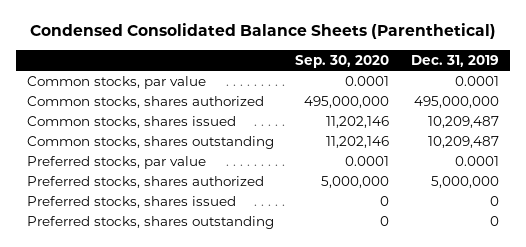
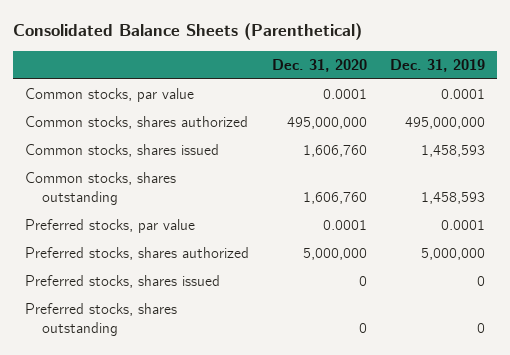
[29,23,496,40] Condensed Consolidated Balance Sheets (Parenthetical) -> [13,23,363,41] Consolidated Balance Sheets (Parenthetical)
[295,54,390,68] Sep. 30, 2020 -> none
none -> [271,59,367,73] Dec. 31, 2020
[428,115,500,128] 10,209,487 -> [421,144,486,157] 1,458,593
[428,135,500,148] 10,209,487 -> [421,192,486,205] 1,458,593

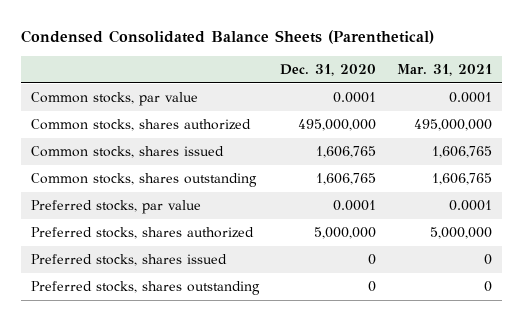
[13,23,363,41] Consolidated Balance Sheets (Parenthetical) -> [20,30,434,45] Condensed Consolidated Balance Sheets (Parenthetical)
[390,59,486,73] Dec. 31, 2019 -> none
none -> [396,64,492,77] Mar. 31, 2021
[302,144,367,157] 1,606,760 -> [315,146,376,159] 1,606,765
[302,192,367,205] 1,606,760 -> [315,173,376,186] 1,606,765

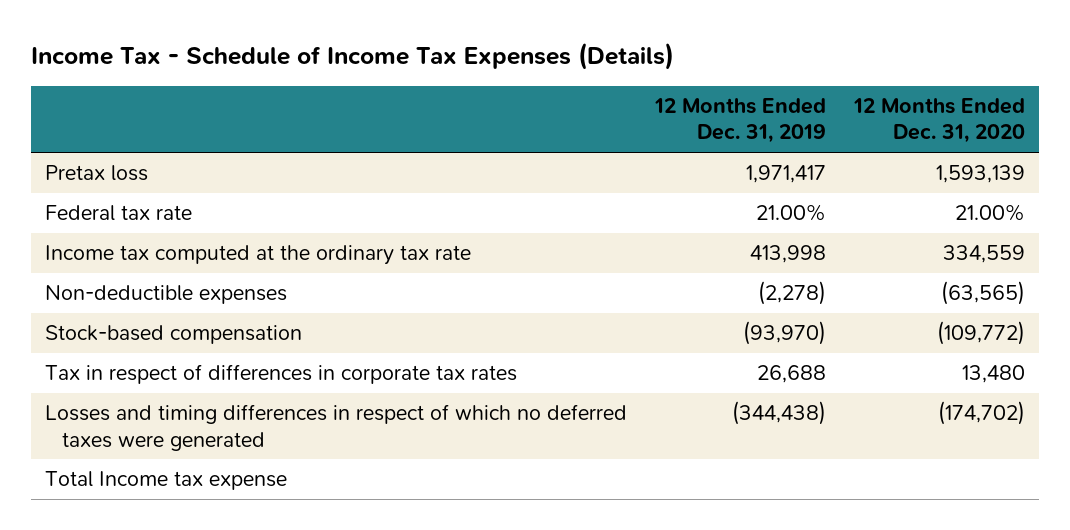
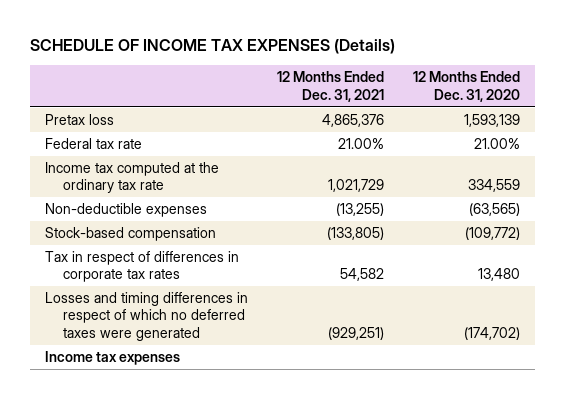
[30,42,674,71] Income Tax - Schedule of Income Tax Expenses (Details) -> [30,39,396,55] SCHEDULE OF INCOME TAX EXPENSES (Details)
[654,97,827,144] 12 Months Ended Dec. 31, 2019 -> none
none -> [276,71,384,102] 12 Months Ended Dec. 31, 2021
[44,471,287,491] Total Income tax expense -> [44,351,180,366] Income tax expenses

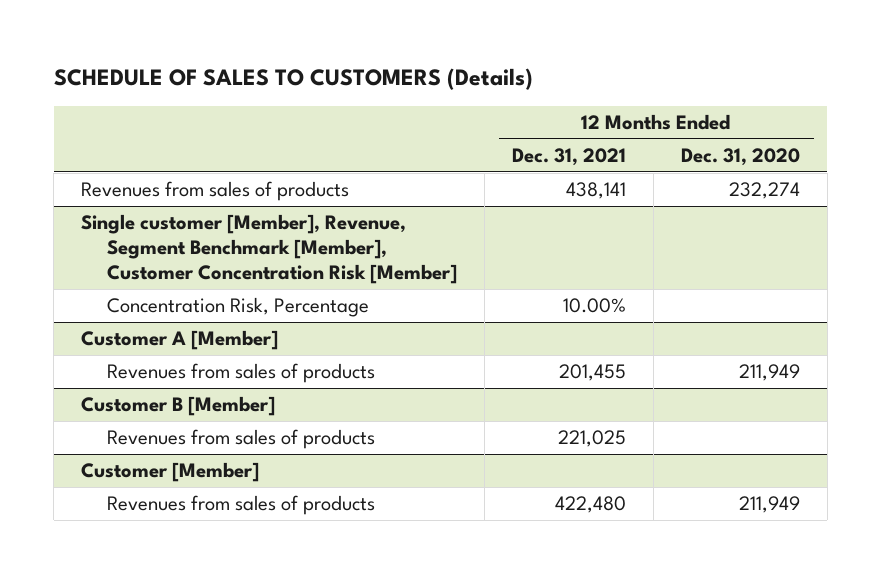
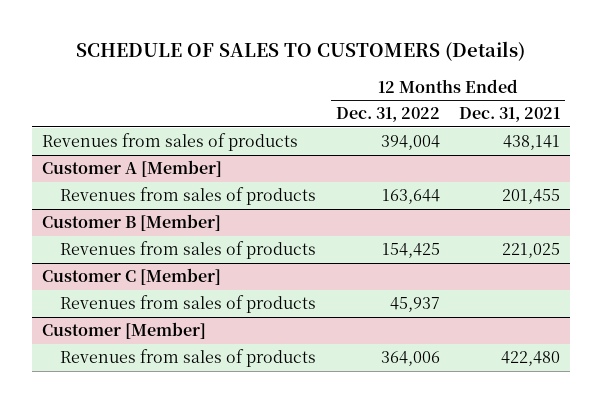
[681,147,801,166] Dec. 31, 2020 -> none
none -> [335,107,440,123] Dec. 31, 2022
[80,214,458,285] Single customer [Member], Revenue, Segment Benchmark [Member], Customer Concentration Risk [Member] -> none
[107,297,370,318] Concentration Risk, Percentage -> none
none -> [42,268,222,286] Customer C [Member]
none -> [60,295,317,314] Revenues from sales of products

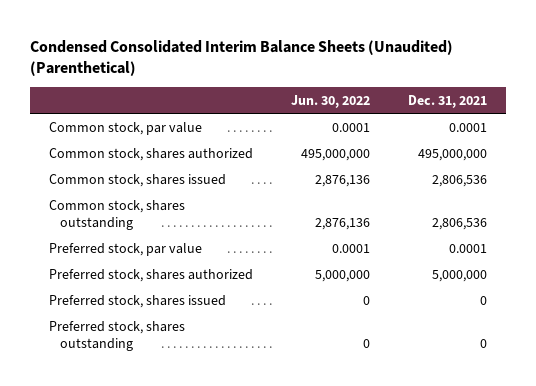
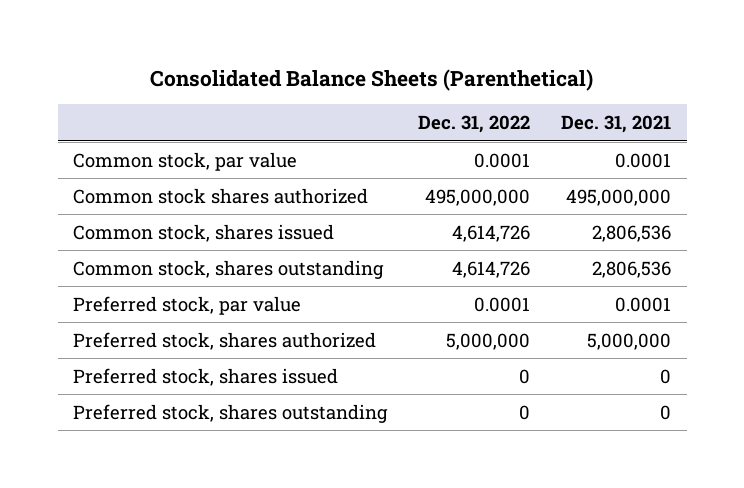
[29,39,453,77] Condensed Consolidated Interim Balance Sheets (Unaudited) (Parenthetical) -> [150,69,594,92] Consolidated Balance Sheets (Parenthetical)
[290,94,370,108] Jun. 30, 2022 -> none
none -> [418,115,531,134] Dec. 31, 2022
[48,147,253,161] Common stock, shares authorized -> [73,187,369,204] Common stock shares authorized

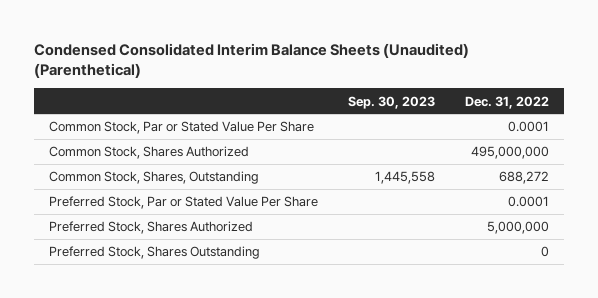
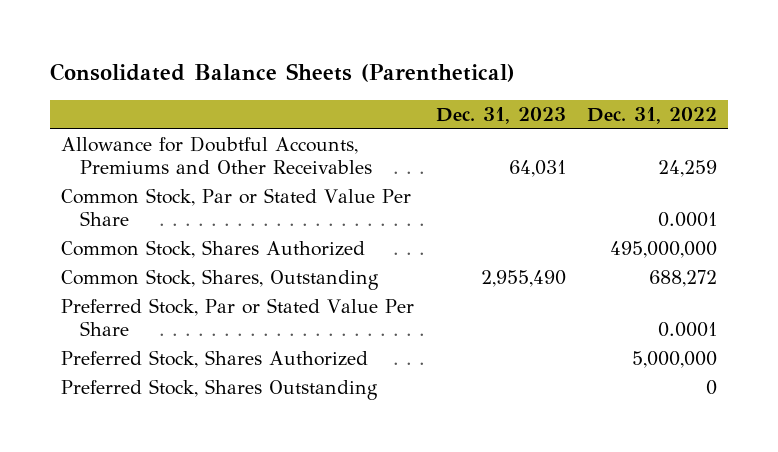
[34,42,470,79] Condensed Consolidated Interim Balance Sheets (Unaudited) (Parenthetical) -> [50,63,516,83] Consolidated Balance Sheets (Parenthetical)
[347,95,435,109] Sep. 30, 2023 -> none
none -> [435,106,566,124] Dec. 31, 2023
none -> [61,136,372,175] Allowance for Doubtful Accounts, Premiums and Other Receivables

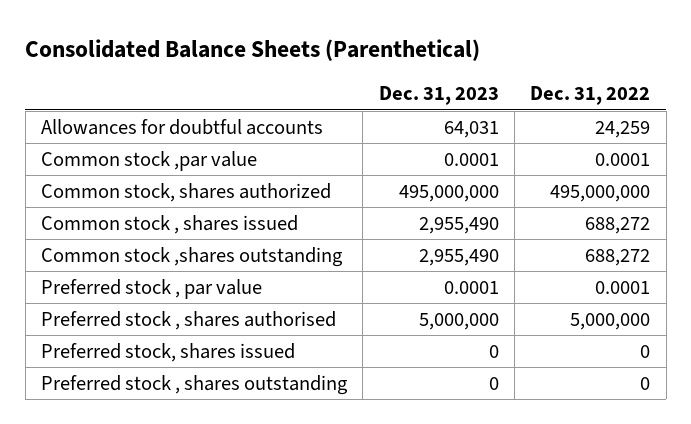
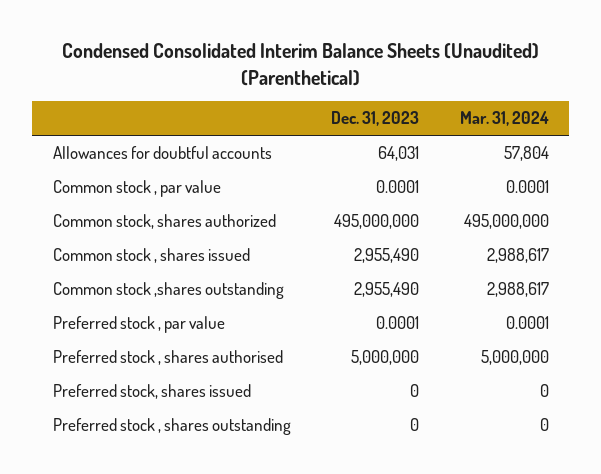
[25,38,481,61] Consolidated Balance Sheets (Parenthetical) -> [61,43,539,86] Condensed Consolidated Interim Balance Sheets (Unaudited) (Parenthetical)
[530,86,651,106] Dec. 31, 2022 -> none
none -> [459,111,549,127] Mar. 31, 2024
[40,150,257,171] Common stock ,par value -> [52,179,221,197] Common stock , par value

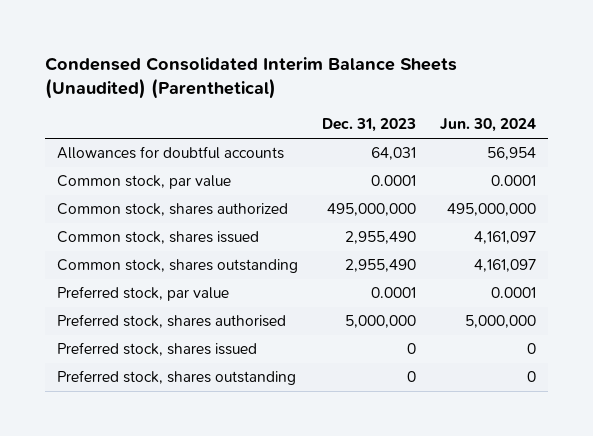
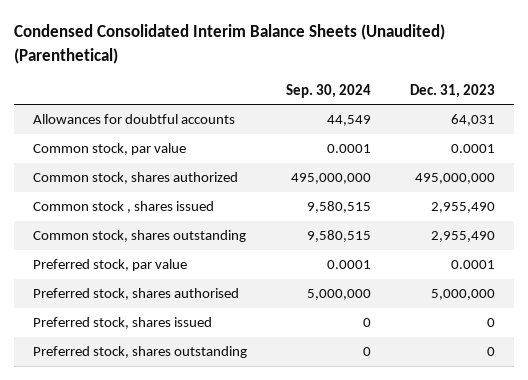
[440,118,537,133] Jun. 30, 2024 -> none
none -> [286,83,372,98] Sep. 30, 2024
[57,231,260,245] Common stock, shares issued -> [33,201,215,214] Common stock , shares issued

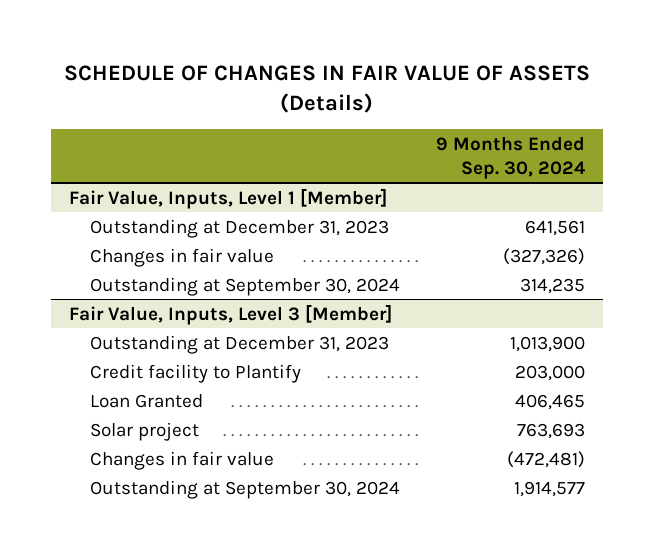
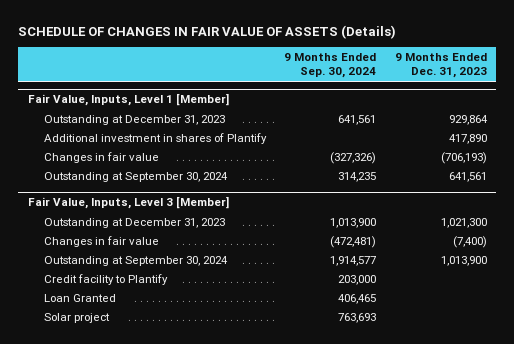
none -> [394,53,487,79] 9 Months Ended Dec. 31, 2023
none -> [43,132,267,144] Additional investment in shares of Plantify
[89,450,274,470] Changes in fair value -> [43,235,159,247] Changes in fair value
[89,479,400,499] Outstanding at September 30, 2024 -> [43,255,228,266] Outstanding at September 30, 2024

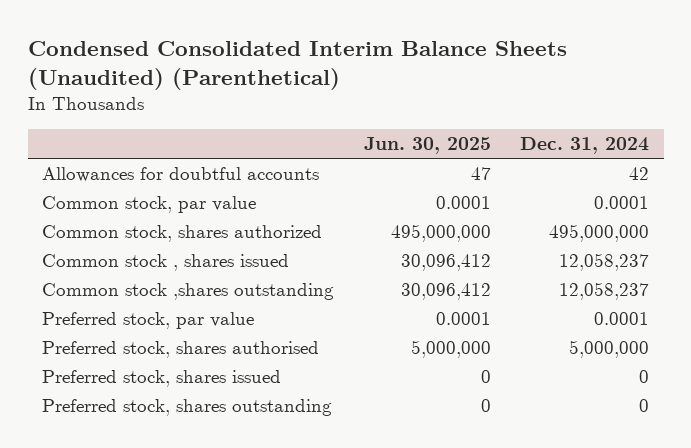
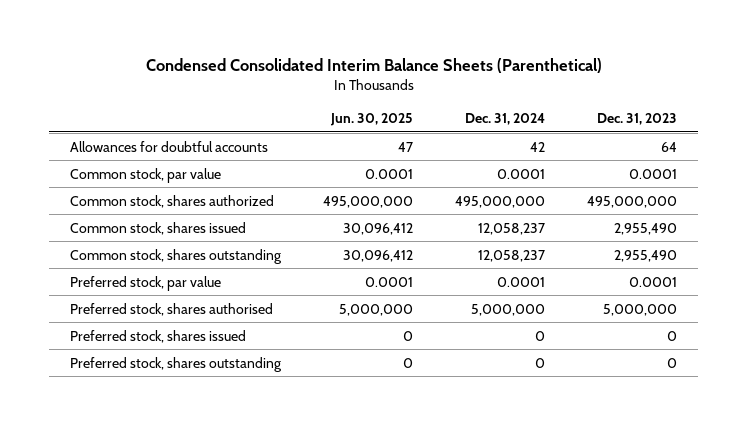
[27,41,567,91] Condensed Consolidated Interim Balance Sheets (Unaudited) (Parenthetical) -> [145,58,602,74] Condensed Consolidated Interim Balance Sheets (Parenthetical)
none -> [597,113,678,126] Dec. 31, 2023
[42,254,290,272] Common stock , shares issued -> [70,221,247,235] Common stock, shares issued
[42,283,335,301] Common stock ,shares outstanding -> [70,248,283,264] Common stock, shares outstanding

